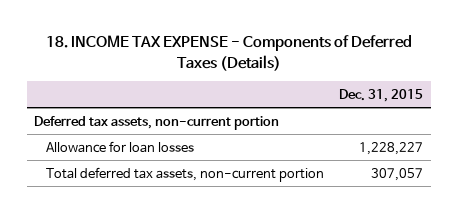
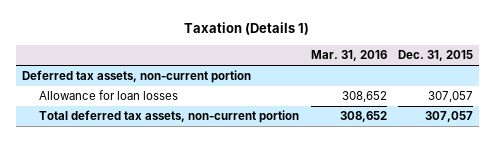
[45,35,412,71] 18. INCOME TAX EXPENSE - Components of Deferred Taxes (Details) -> [184,22,310,36] Taxation (Details 1)
none -> [310,50,387,62] Mar. 31, 2016
[359,141,424,155] 1,228,227 -> [428,91,474,103] 307,057

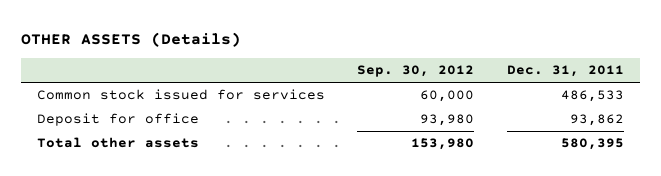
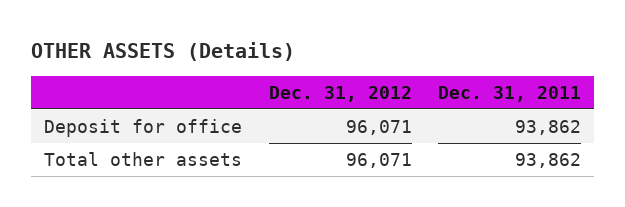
[357,65,475,78] Sep. 30, 2012 -> none
none -> [268,85,412,102] Dec. 31, 2012
[37,89,326,101] Common stock issued for services -> none
[560,138,624,151] 580,395 -> [514,152,581,168] 93,862

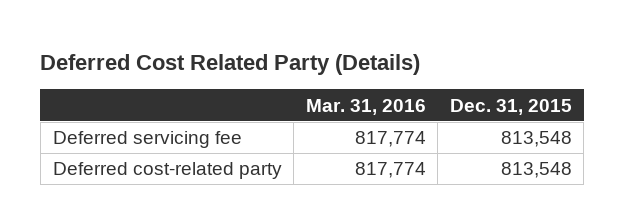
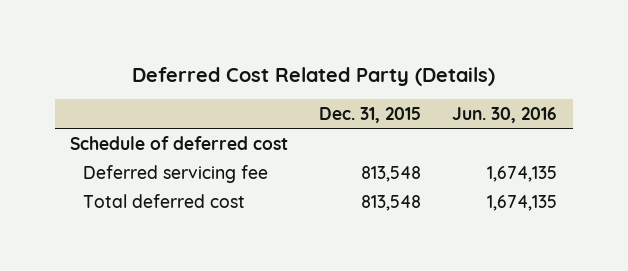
[305,98,426,115] Mar. 31, 2016 -> none
none -> [452,106,558,123] Jun. 30, 2016
none -> [70,135,289,150] Schedule of deferred cost
[52,162,282,180] Deferred cost-related party -> [83,193,246,208] Total deferred cost

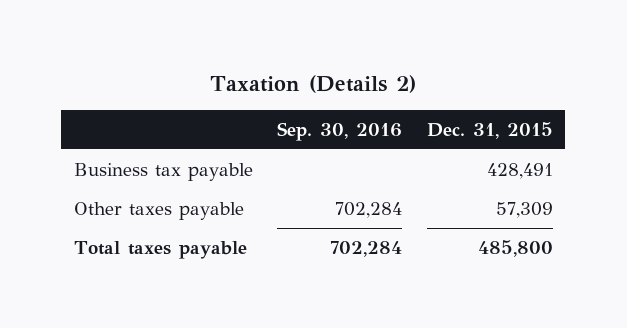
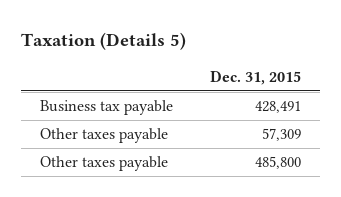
[210,74,417,93] Taxation (Details 2) -> [21,32,187,51] Taxation (Details 5)
[277,121,403,141] Sep. 30, 2016 -> none
[73,241,247,260] Total taxes payable -> [39,156,168,172] Other taxes payable

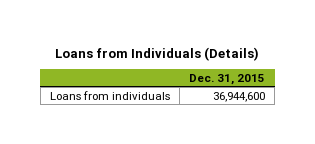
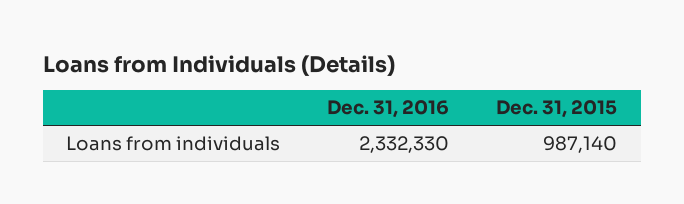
none -> [327,100,450,119] Dec. 31, 2016
[213,91,266,102] 36,944,600 -> [543,136,618,154] 987,140

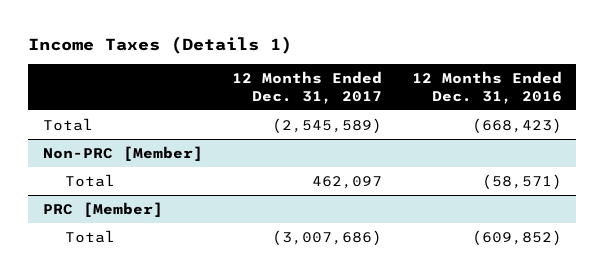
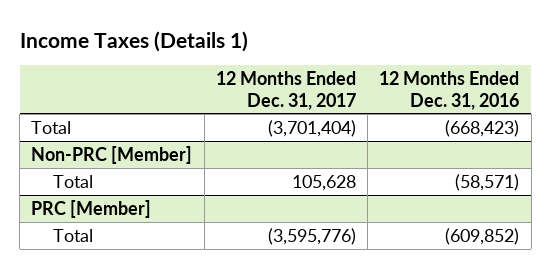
[272,117,383,134] (2,545,589) -> [267,119,356,137] (3,701,404)
[312,175,383,189] 462,097 -> [291,174,356,191] 105,628
[272,229,383,246] (3,007,686) -> [267,227,356,245] (3,595,776)

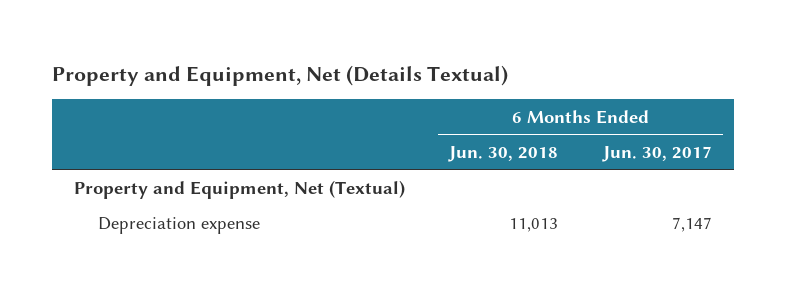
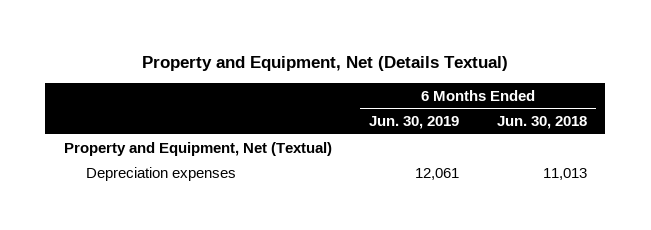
[601,145,712,162] Jun. 30, 2017 -> none
none -> [369,116,460,130] Jun. 30, 2019
[97,216,260,234] Depreciation expense -> [85,166,236,181] Depreciation expenses

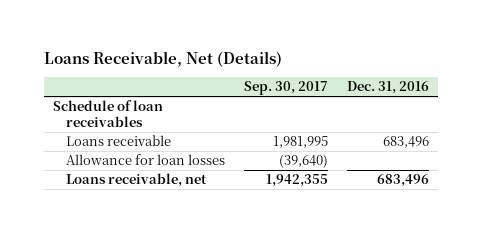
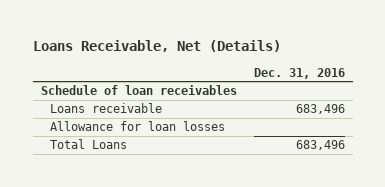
[244,81,329,96] Sep. 30, 2017 -> none
[66,173,208,188] Loans receivable, net -> [50,139,128,150] Total Loans

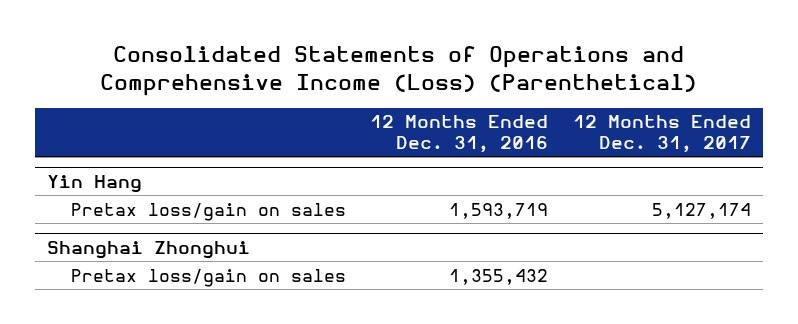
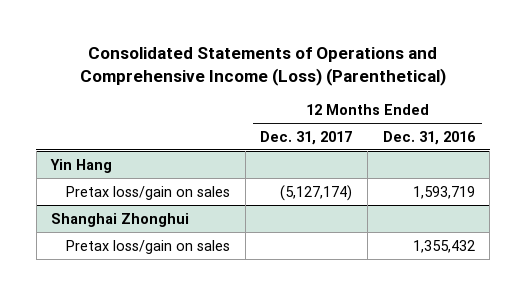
[651,202,751,219] 5,127,174 -> [280,184,353,201] (5,127,174)

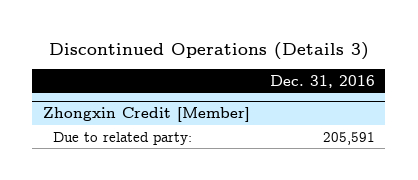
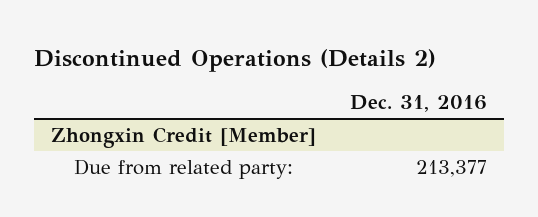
[48,41,369,60] Discontinued Operations (Details 3) -> [34,49,437,73] Discontinued Operations (Details 2)
[53,131,193,145] Due to related party: -> [73,158,293,179] Due from related party:
[323,131,376,145] 205,591 -> [415,159,487,177] 213,377

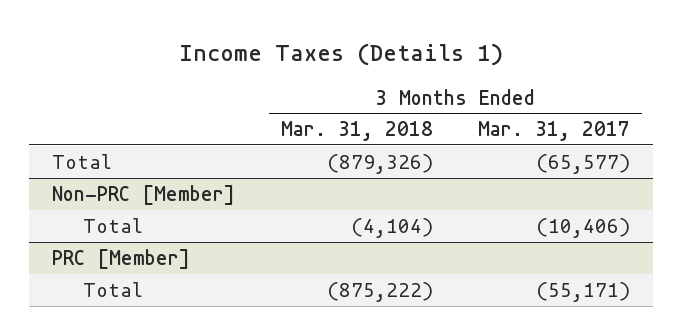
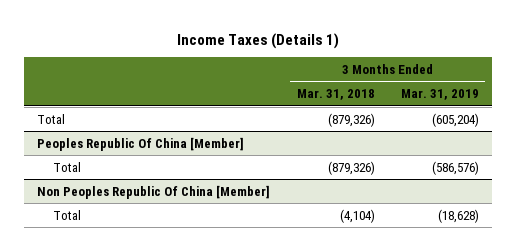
[478,121,631,142] Mar. 31, 2017 -> none
none -> [400,89,479,101] Mar. 31, 2019
none -> [37,136,245,151] Peoples Republic Of China [Member]
none -> [53,161,82,172] Total
[52,184,236,205] Non-PRC [Member] -> [37,184,271,199] Non Peoples Republic Of China [Member]
[52,248,191,269] PRC [Member] -> none
[83,281,144,297] Total -> none

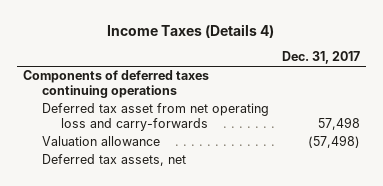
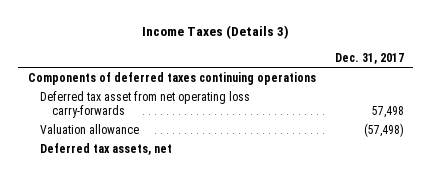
[107,23,275,38] Income Taxes (Details 4) -> [141,25,289,40] Income Taxes (Details 3)
[41,103,269,132] Deferred tax asset from net operating loss and carry-forwards -> [39,90,250,118] Deferred tax asset from net operating loss carry-forwards

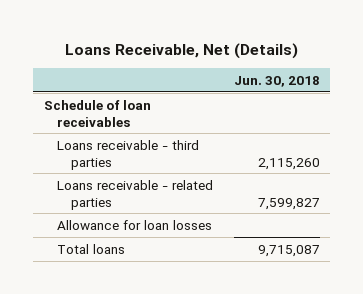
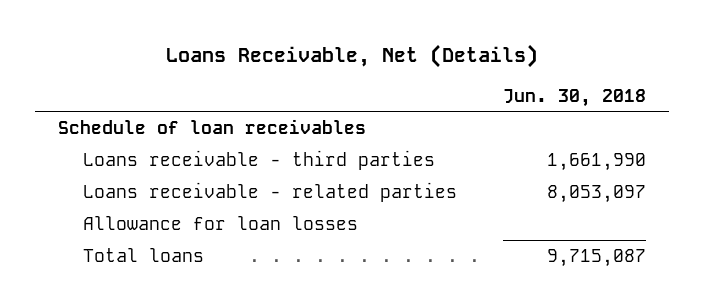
[257,157,320,170] 2,115,260 -> [547,153,647,172] 1,661,990
[257,197,320,210] 7,599,827 -> [547,185,647,204] 8,053,097

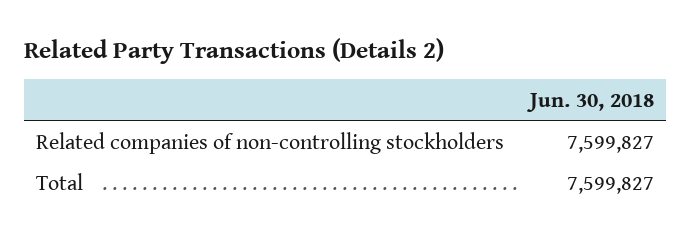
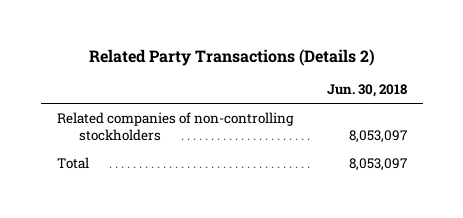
[566,136,654,154] 7,599,827 -> [348,130,407,144] 8,053,097
[566,177,654,195] 7,599,827 -> [348,157,407,171] 8,053,097

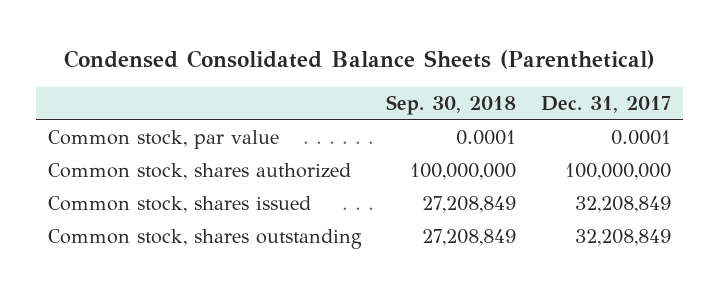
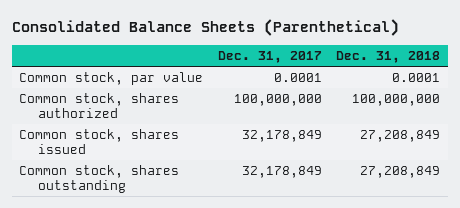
[64,49,656,69] Condensed Consolidated Balance Sheets (Parenthetical) -> [12,19,400,37] Consolidated Balance Sheets (Parenthetical)
[386,95,517,116] Sep. 30, 2018 -> none
none -> [336,50,441,63] Dec. 31, 2018
[574,196,671,214] 32,208,849 -> [241,130,322,143] 32,178,849
[574,229,671,247] 32,208,849 -> [241,166,322,179] 32,178,849

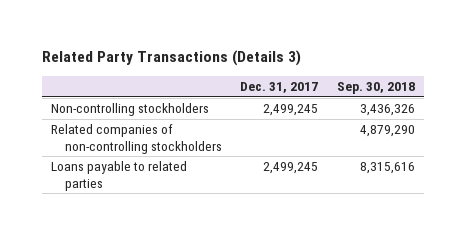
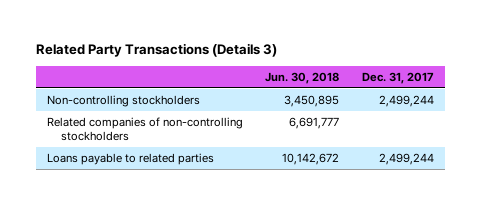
[336,82,415,95] Sep. 30, 2018 -> none
none -> [265,71,340,84] Jun. 30, 2018
[263,104,319,117] 2,499,245 -> [378,95,434,108] 2,499,244
[263,162,319,175] 2,499,245 -> [378,153,434,166] 2,499,244

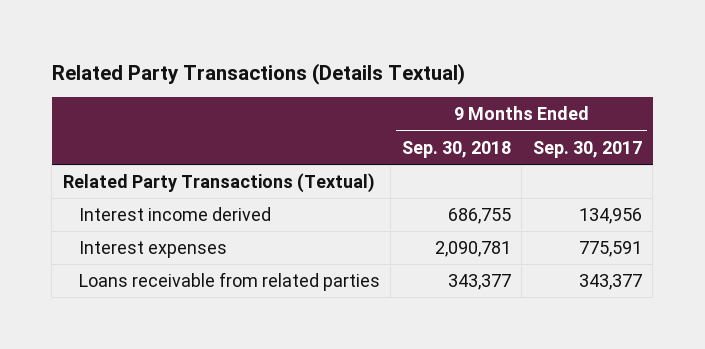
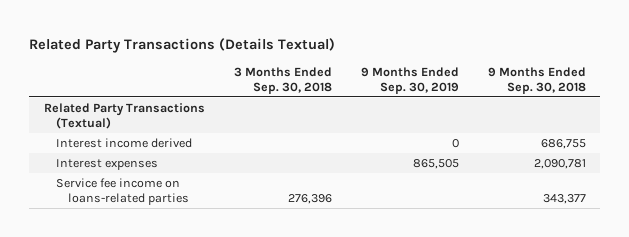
[532,140,642,158] Sep. 30, 2017 -> none
none -> [233,66,332,94] 3 Months Ended Sep. 30, 2018
none -> [360,66,459,94] 9 Months Ended Sep. 30, 2019
[78,272,380,292] Loans receivable from related parties -> [55,178,189,205] Service fee income on loans-related parties

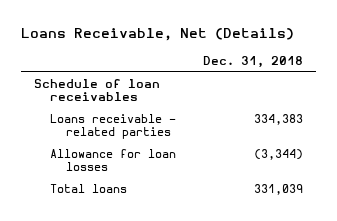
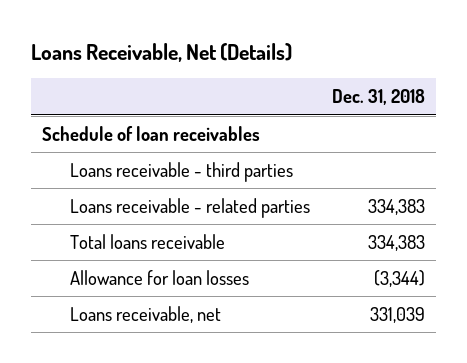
none -> [69,161,293,182] Loans receivable - third parties
none -> [69,233,225,249] Total loans receivable
[50,184,128,194] Total loans -> [69,305,221,323] Loans receivable, net

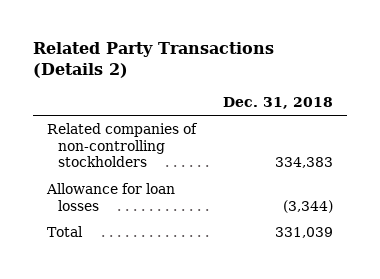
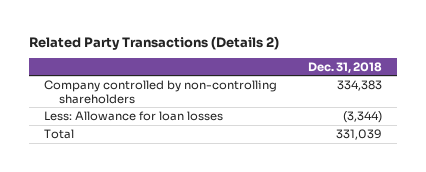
[46,123,198,168] Related companies of non-controlling stockholders -> [44,79,278,104] Company controlled by non-controlling shareholders
[45,183,175,211] Allowance for loan losses -> [44,110,224,121] Less: Allowance for loan losses

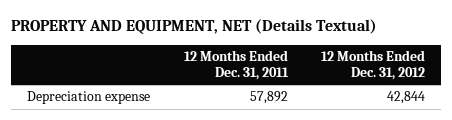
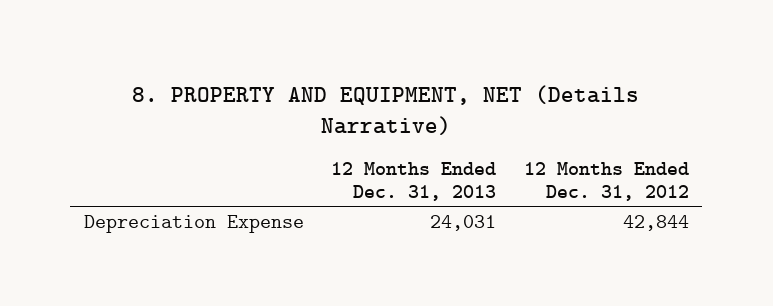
[10,19,377,35] PROPERTY AND EQUIPMENT, NET (Details Textual) -> [132,84,640,136] 8. PROPERTY AND EQUIPMENT, NET (Details Narrative)
[183,50,289,80] 12 Months Ended Dec. 31, 2011 -> none
none -> [331,161,497,201] 12 Months Ended Dec. 31, 2013
[27,91,151,105] Depreciation expense -> [83,214,304,233] Depreciation Expense

